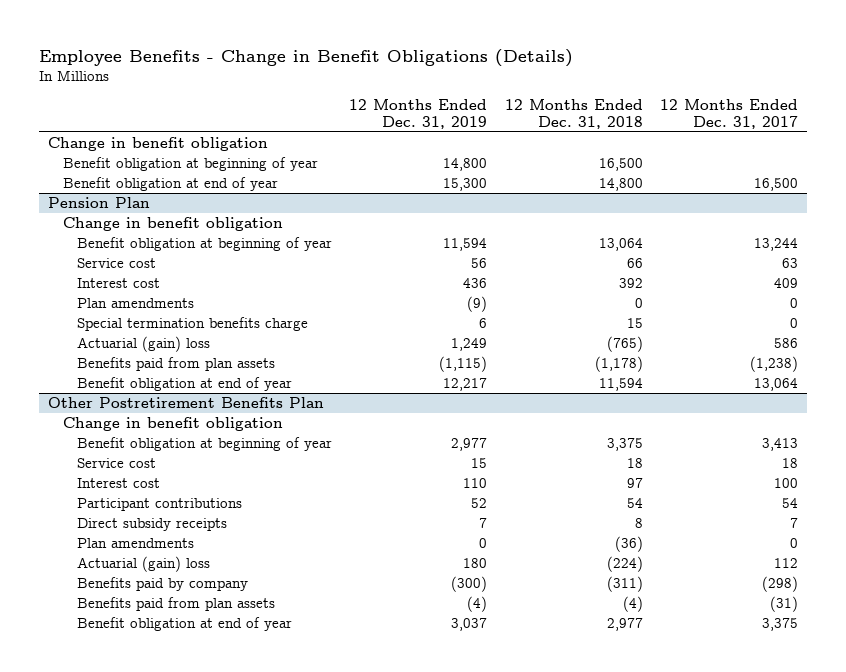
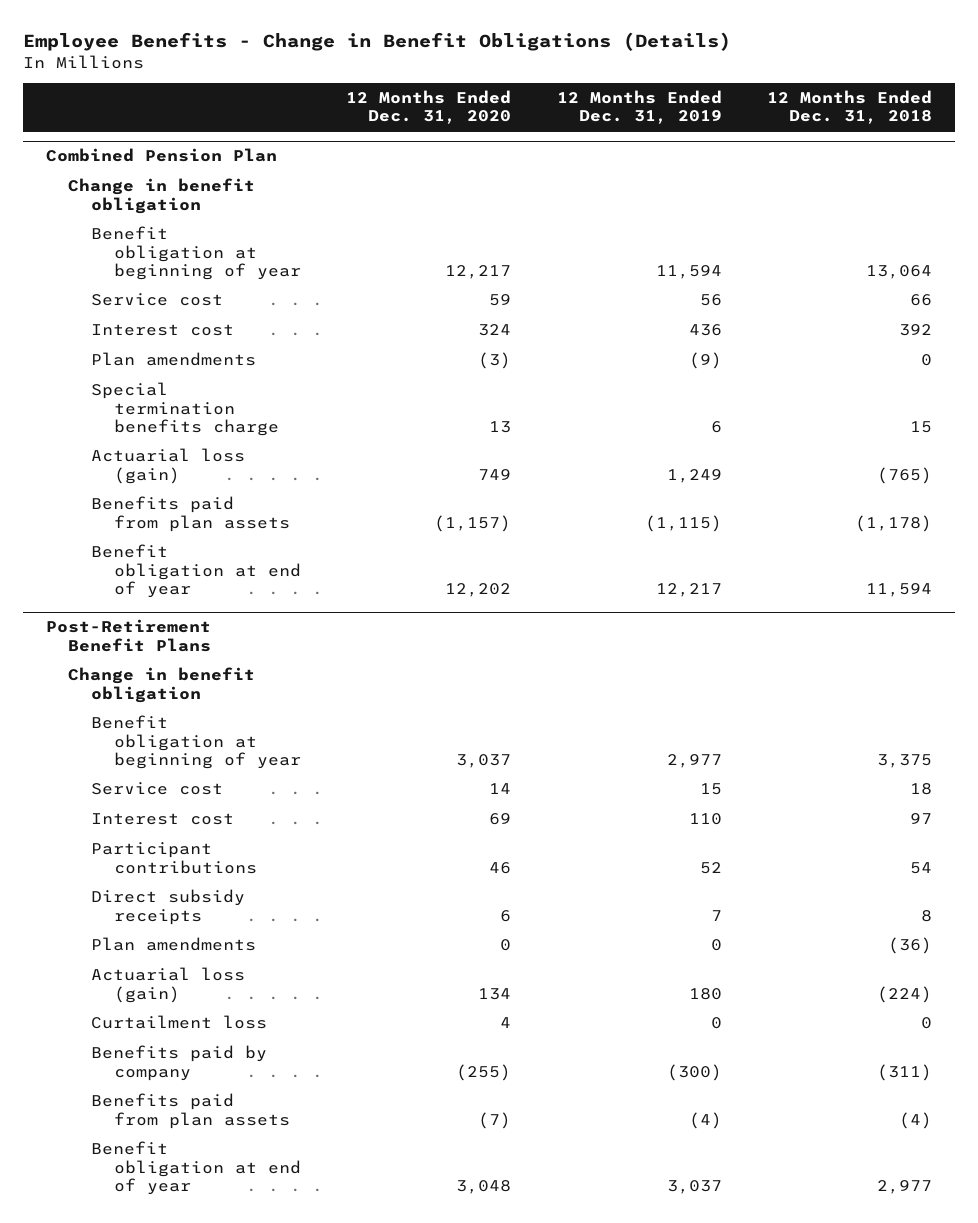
[660,98,799,129] 12 Months Ended Dec. 31, 2017 -> none
none -> [346,90,512,125] 12 Months Ended Dec. 31, 2020
[48,136,269,151] Change in benefit obligation -> none
[62,156,318,171] Benefit obligation at beginning of year -> none
[62,176,278,191] Benefit obligation at end of year -> none
[48,196,151,208] Pension Plan -> [45,148,277,163] Combined Pension Plan
[77,335,211,352] Actuarial (gain) loss -> [91,448,246,484] Actuarial loss (gain)
[48,396,325,408] Other Postretirement Benefits Plan -> [45,619,212,652] Post-Retirement Benefit Plans
[77,555,211,572] Actuarial (gain) loss -> [91,967,246,1003] Actuarial loss (gain)
none -> [91,1015,268,1030] Curtailment loss

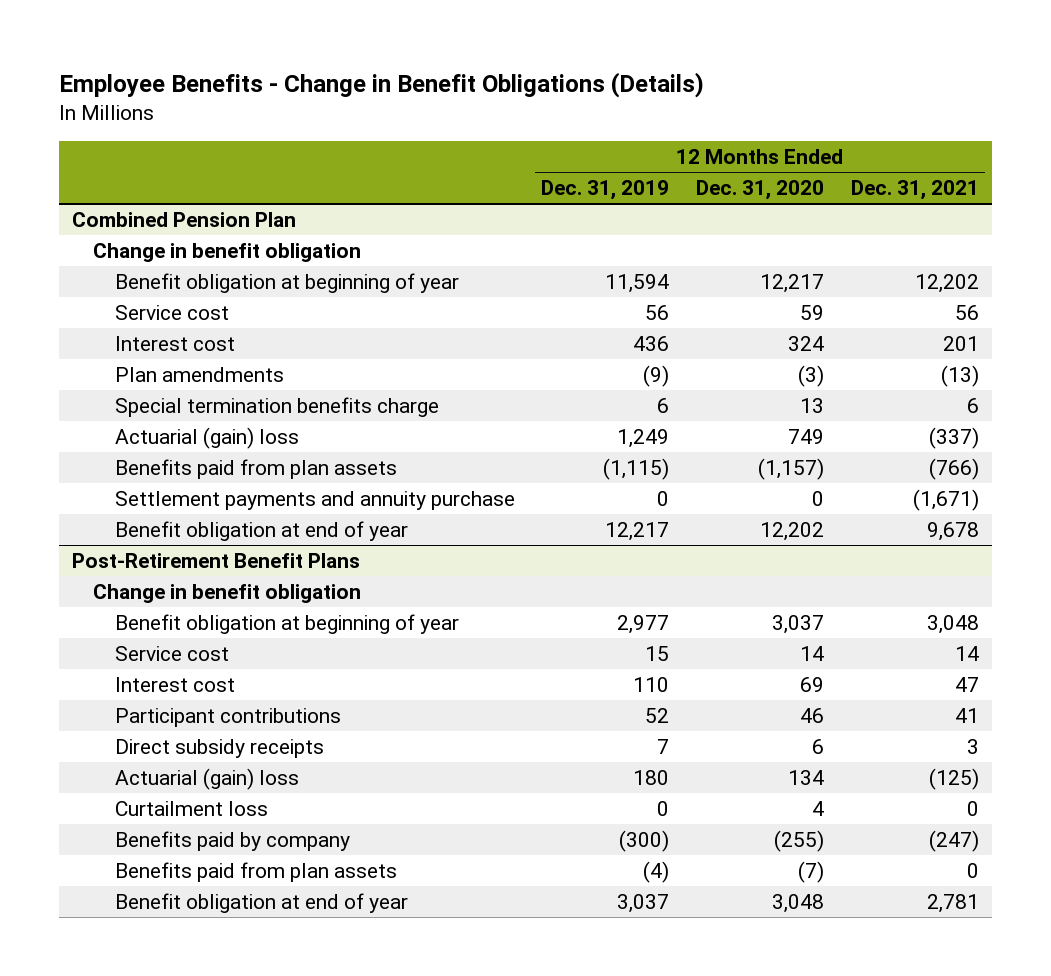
[766,90,932,125] 12 Months Ended Dec. 31, 2018 -> none
none -> [850,180,979,201] Dec. 31, 2021
[91,448,246,484] Actuarial loss (gain) -> [114,427,299,450] Actuarial (gain) loss
none -> [114,491,515,511] Settlement payments and annuity purchase
[91,937,257,952] Plan amendments -> none
[91,967,246,1003] Actuarial loss (gain) -> [114,768,299,791] Actuarial (gain) loss

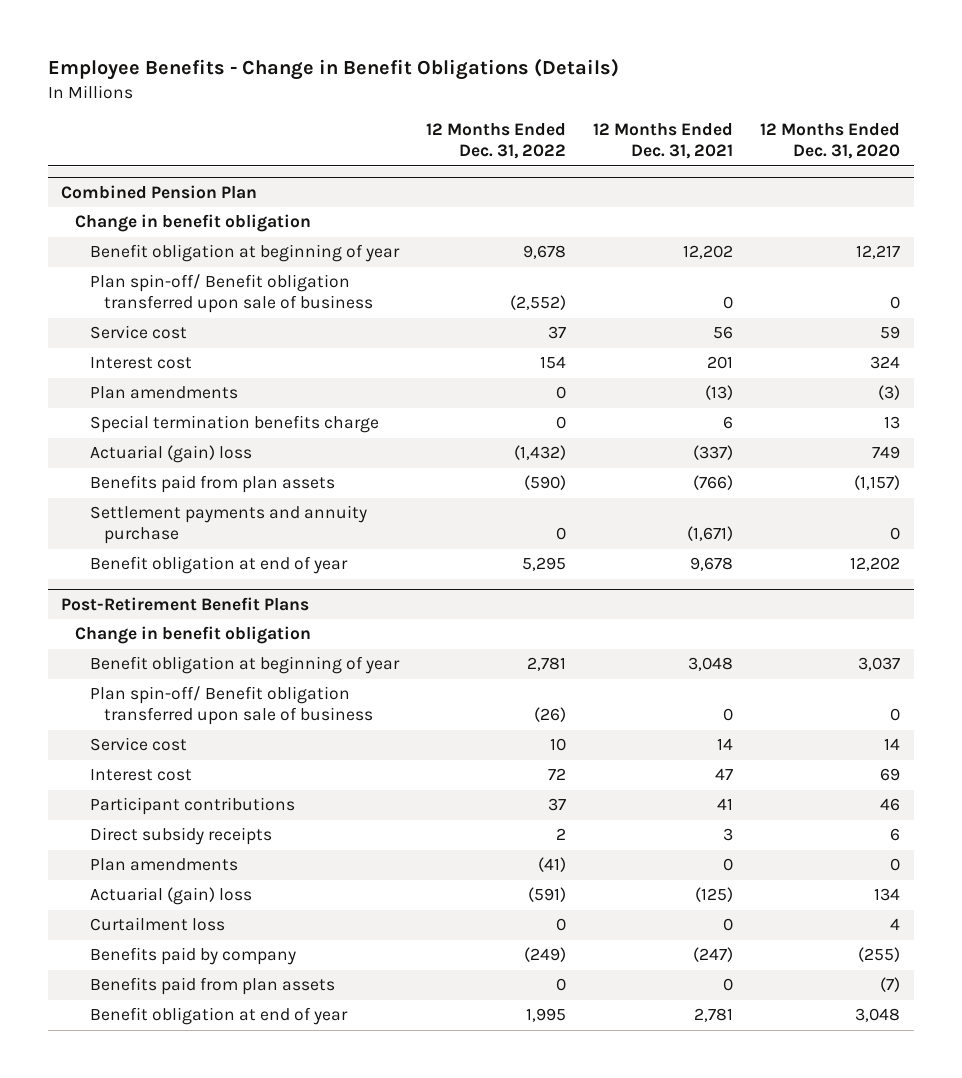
[541,180,670,201] Dec. 31, 2019 -> none
none -> [425,123,566,160] 12 Months Ended Dec. 31, 2022
none -> [89,274,373,314] Plan spin-off/ Benefit obligation transferred upon sale of business
none -> [89,686,373,726] Plan spin-off/ Benefit obligation transferred upon sale of business
none -> [89,858,238,872] Plan amendments

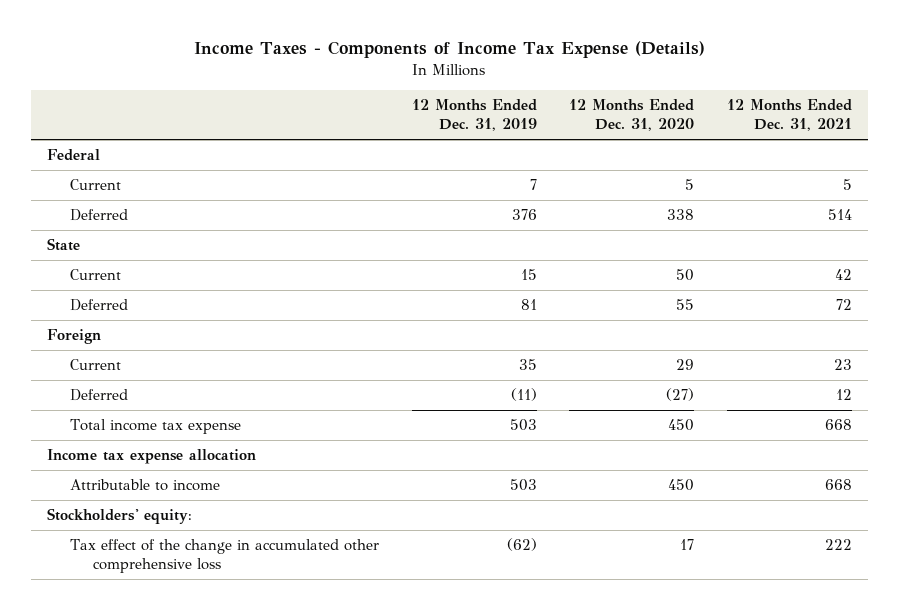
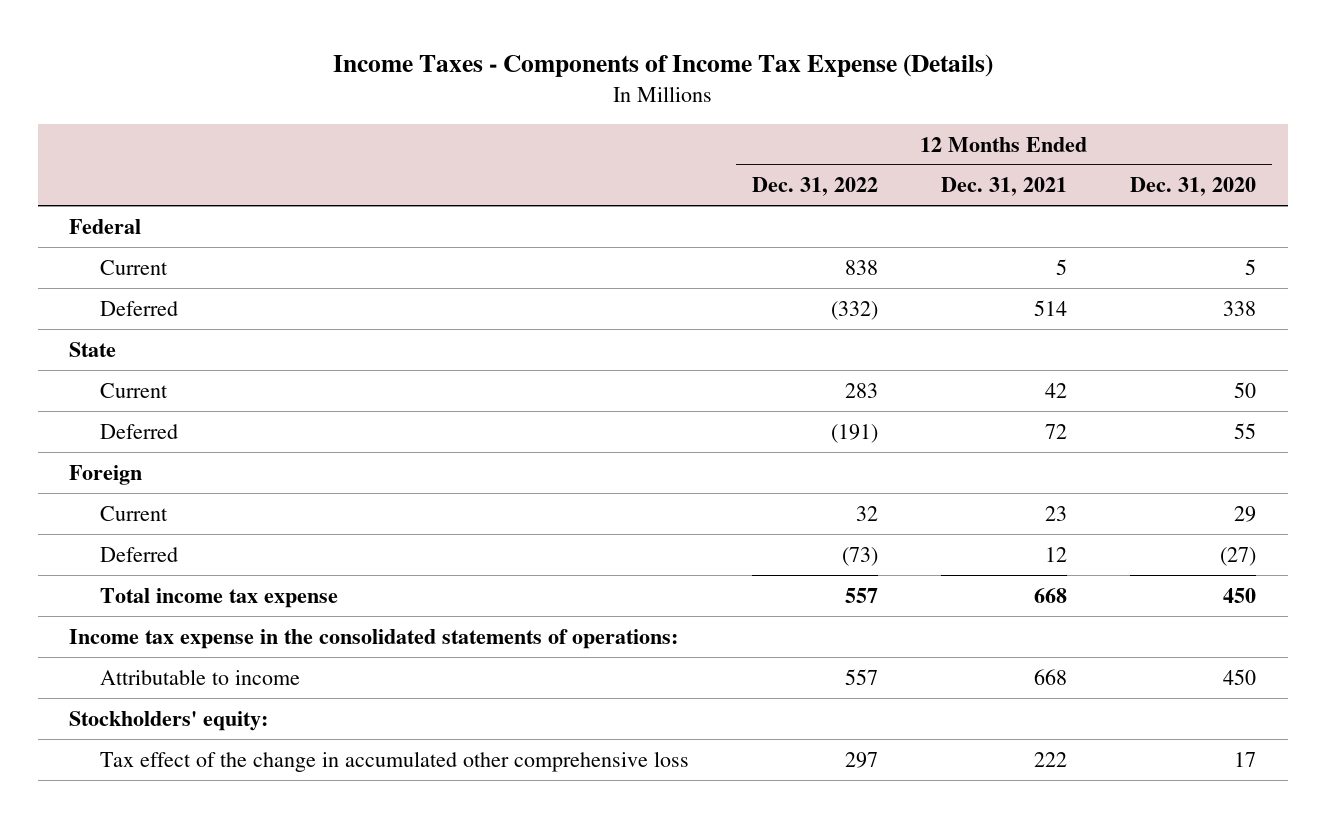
[411,99,537,132] 12 Months Ended Dec. 31, 2019 -> none
none -> [752,177,879,197] Dec. 31, 2022
[46,449,256,465] Income tax expense allocation -> [69,628,679,649] Income tax expense in the consolidated statements of operations:

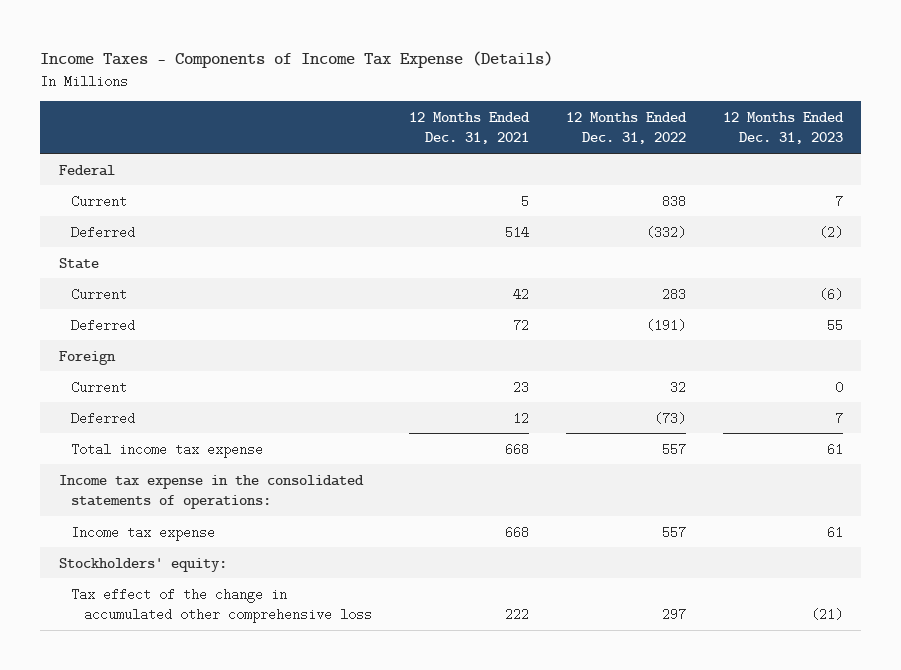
[1130,177,1257,197] Dec. 31, 2020 -> none
none -> [722,111,844,145] 12 Months Ended Dec. 31, 2023
[100,668,301,685] Attributable to income -> [71,525,216,541] Income tax expense

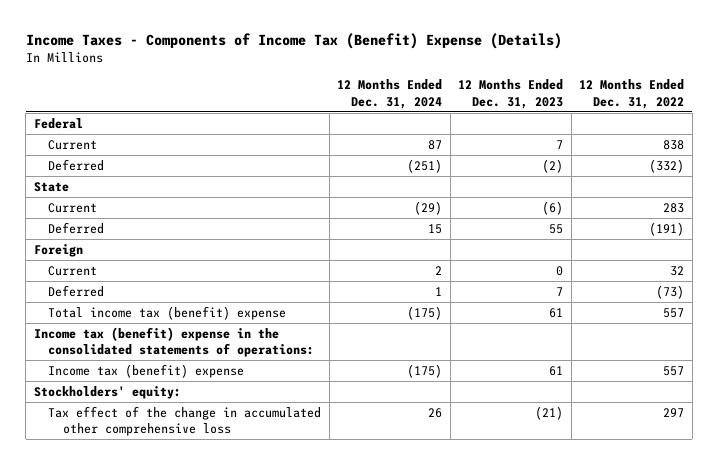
[40,51,554,69] Income Taxes - Components of Income Tax Expense (Details) -> [25,33,562,50] Income Taxes - Components of Income Tax (Benefit) Expense (Details)
[408,111,530,145] 12 Months Ended Dec. 31, 2021 -> none
none -> [337,79,443,109] 12 Months Ended Dec. 31, 2024
[71,442,264,458] Total income tax expense -> [48,305,287,320] Total income tax (benefit) expense
[58,474,364,509] Income tax expense in the consolidated statements of operations: -> [33,326,315,357] Income tax (benefit) expense in the consolidated statements of operations:
[71,525,216,541] Income tax expense -> [48,363,245,378] Income tax (benefit) expense

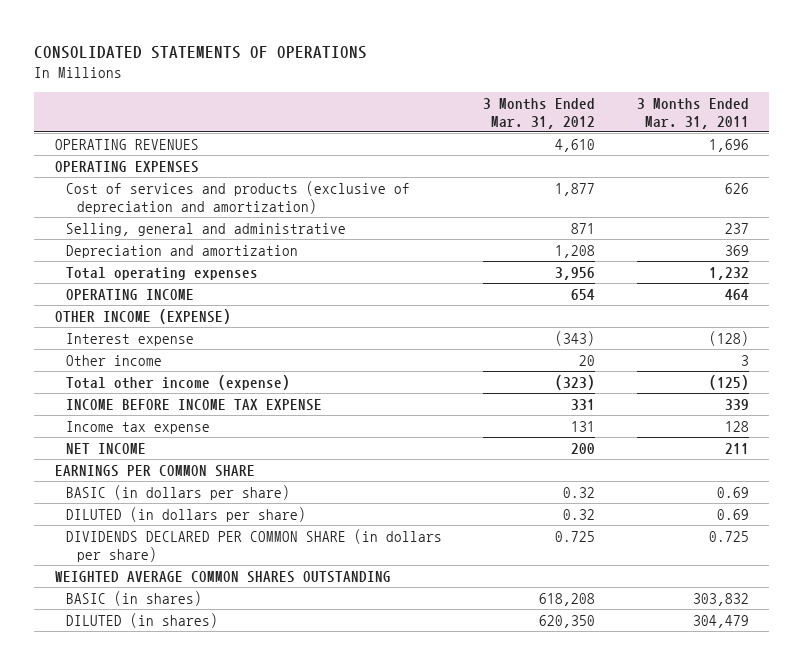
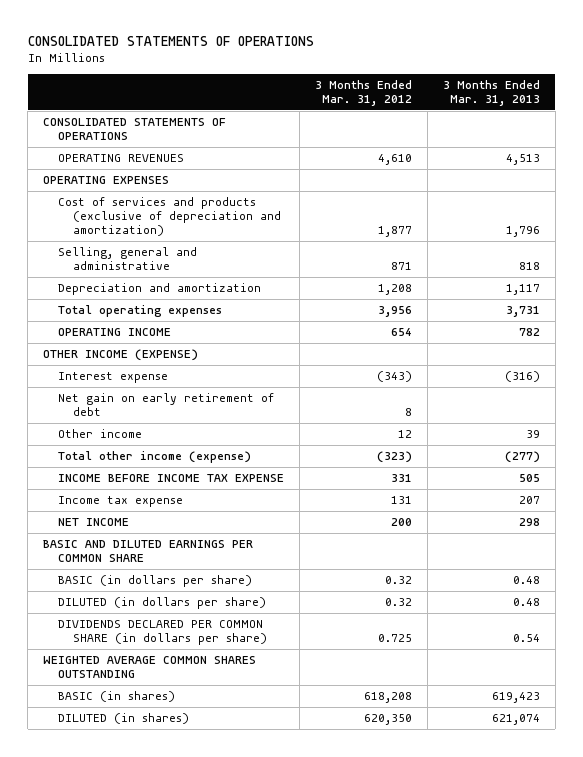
[636,97,749,129] 3 Months Ended Mar. 31, 2011 -> none
none -> [442,80,540,106] 3 Months Ended Mar. 31, 2013
none -> [43,118,227,141] CONSOLIDATED STATEMENTS OF OPERATIONS
none -> [58,393,275,417] Net gain on early retirement of debt
[579,354,596,366] 20 -> [398,430,413,439] 12
[54,464,255,477] EARNINGS PER COMMON SHARE -> [43,540,254,563] BASIC AND DILUTED EARNINGS PER COMMON SHARE

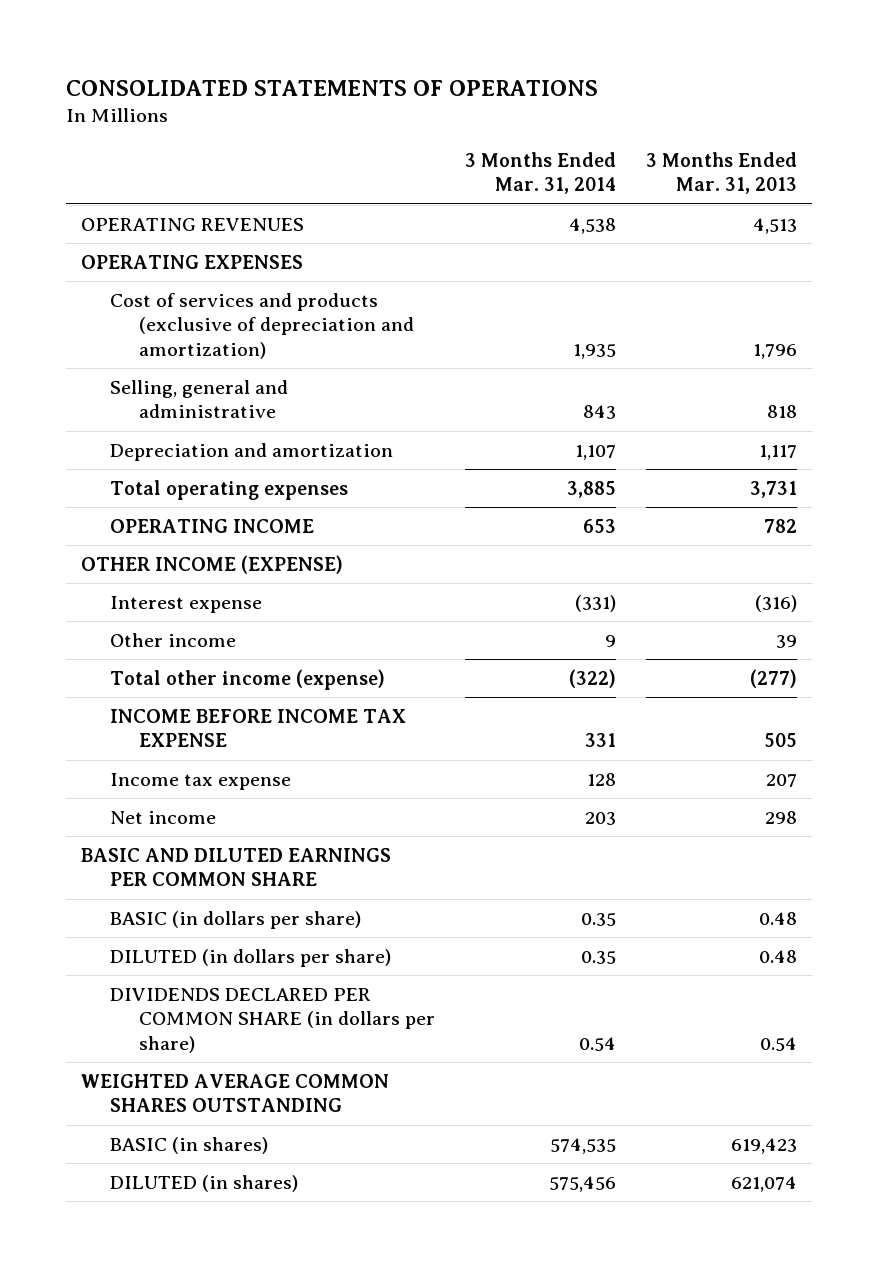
[315,80,413,106] 3 Months Ended Mar. 31, 2012 -> none
none -> [465,152,617,195] 3 Months Ended Mar. 31, 2014
[43,118,227,141] CONSOLIDATED STATEMENTS OF OPERATIONS -> none
[58,393,275,417] Net gain on early retirement of debt -> none
[58,518,130,527] NET INCOME -> [110,810,217,824] Net income

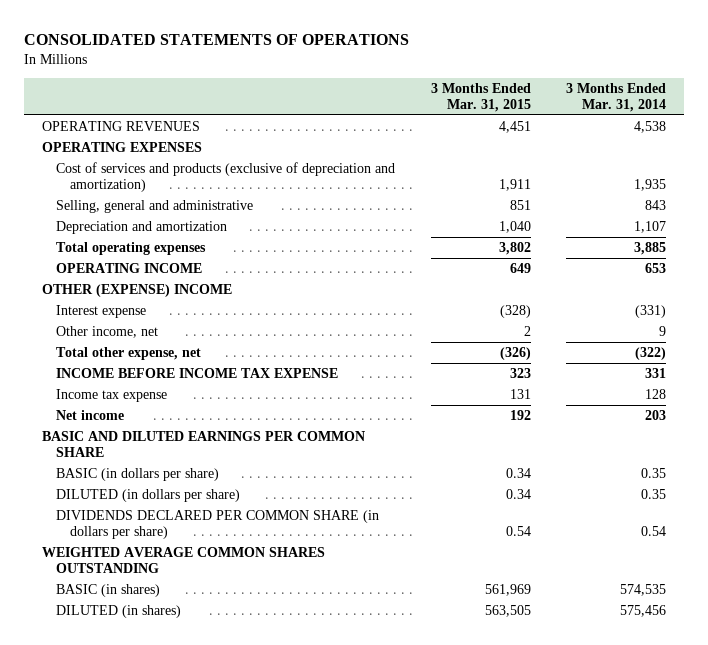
[646,152,798,195] 3 Months Ended Mar. 31, 2013 -> none
none -> [430,82,531,112] 3 Months Ended Mar. 31, 2015
[80,554,343,574] OTHER INCOME (EXPENSE) -> [41,284,232,298] OTHER (EXPENSE) INCOME
[110,632,237,647] Other income -> [55,326,158,339] Other income, net
[110,668,386,690] Total other income (expense) -> [55,347,201,361] Total other expense, net

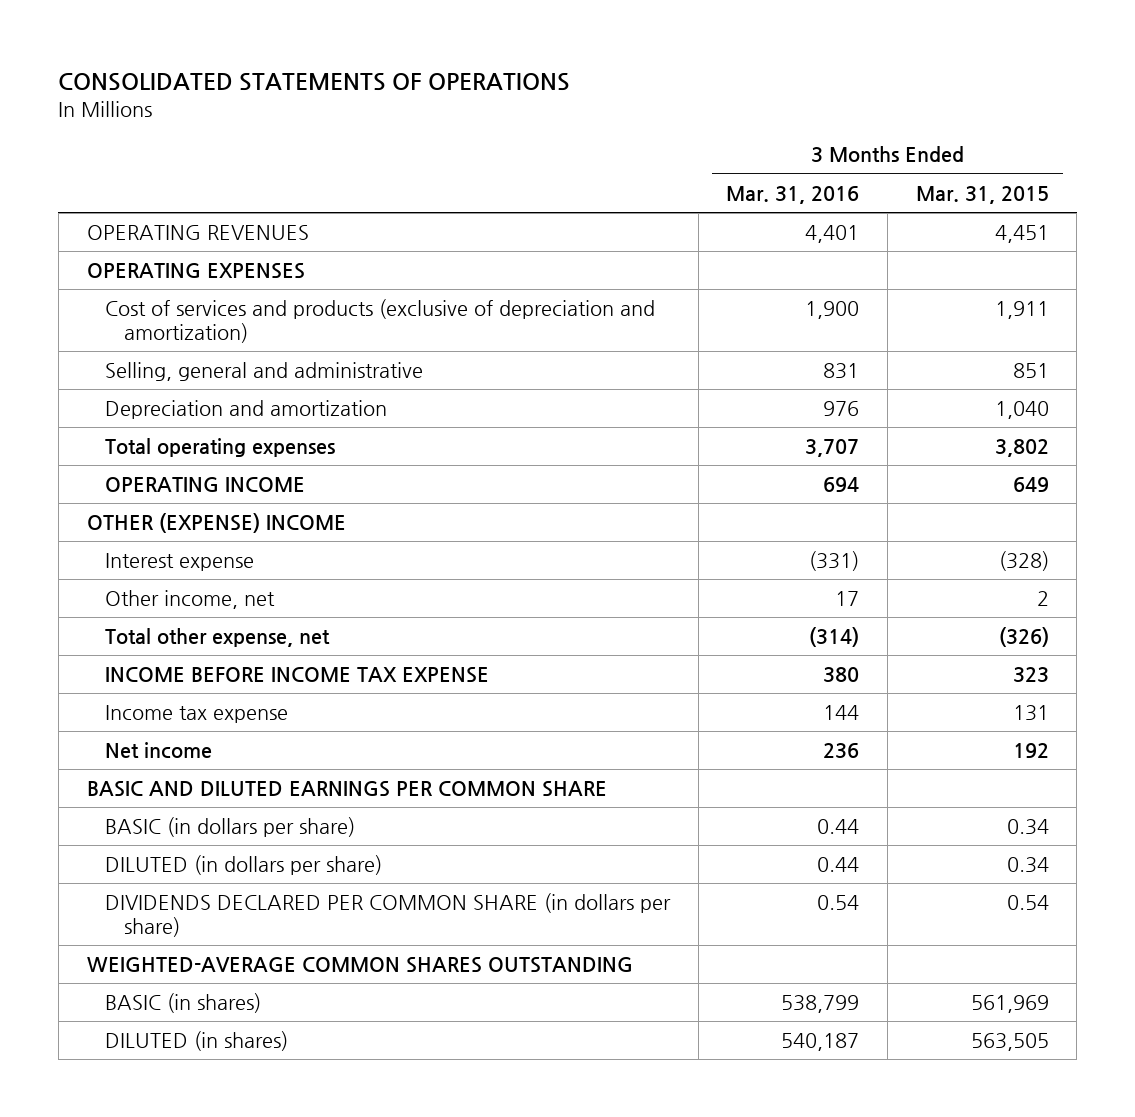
[566,82,667,112] 3 Months Ended Mar. 31, 2014 -> none
none -> [726,185,860,204] Mar. 31, 2016
[41,547,325,574] WEIGHTED AVERAGE COMMON SHARES OUTSTANDING -> [86,957,633,974] WEIGHTED-AVERAGE COMMON SHARES OUTSTANDING

